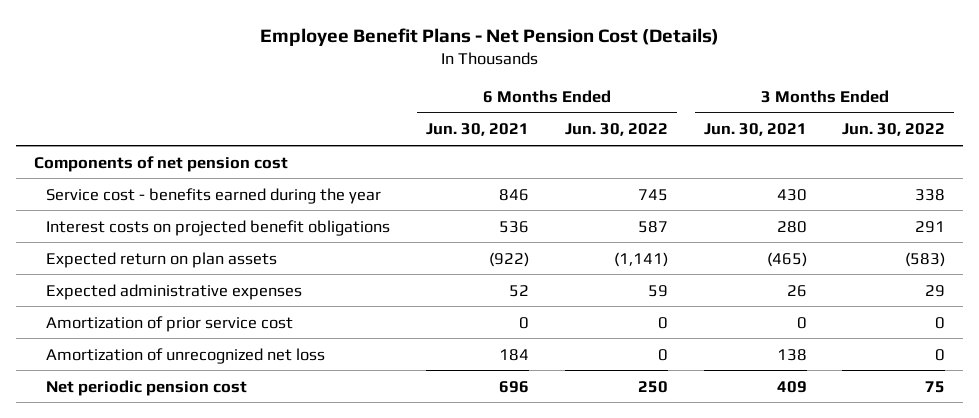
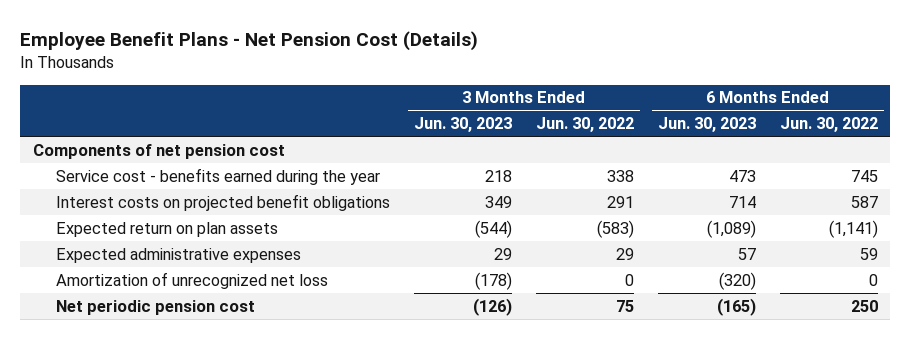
[426,123,530,137] Jun. 30, 2021 -> none
[703,123,807,137] Jun. 30, 2021 -> none
none -> [414,117,513,133] Jun. 30, 2023
none -> [658,117,757,133] Jun. 30, 2023
[46,315,294,332] Amortization of prior service cost -> none

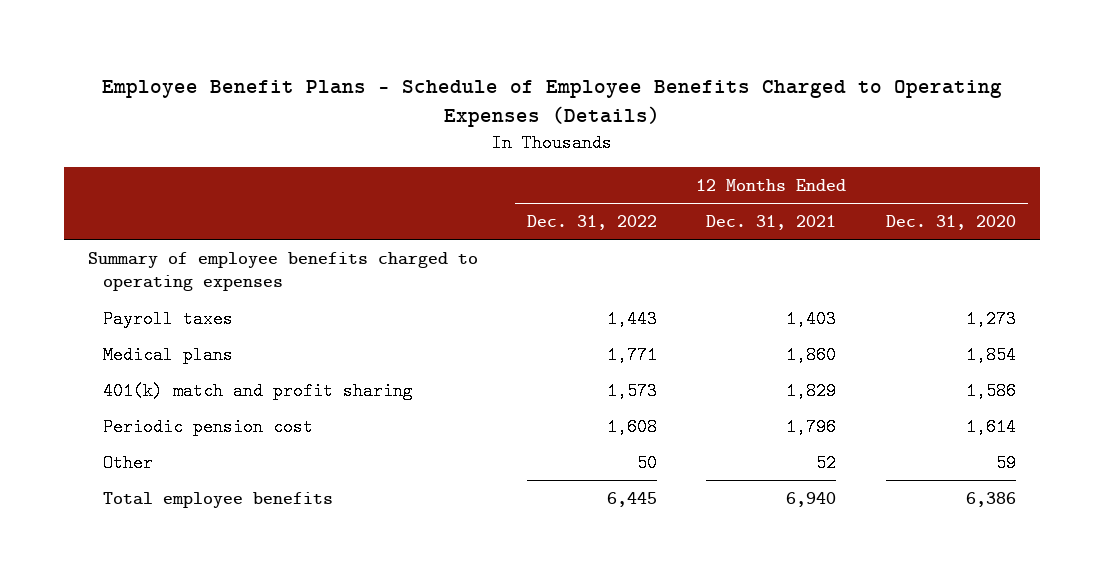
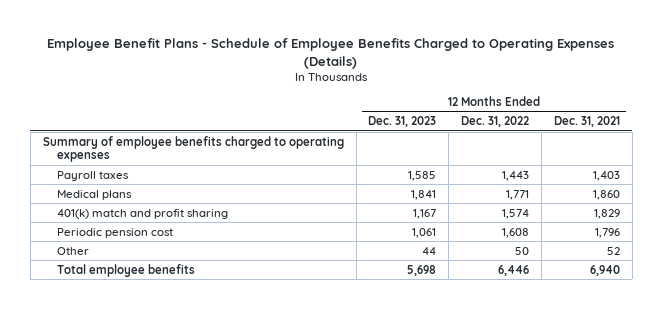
[885,215,1016,231] Dec. 31, 2020 -> none
none -> [368,116,437,128] Dec. 31, 2023
[607,381,658,400] 1,573 -> [502,208,530,219] 1,574
[607,491,658,507] 6,445 -> [498,264,530,276] 6,446

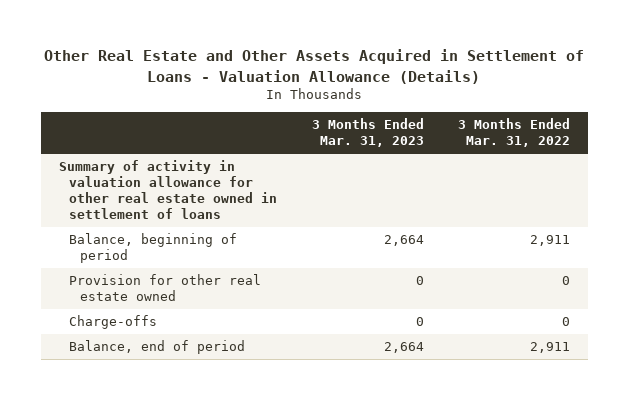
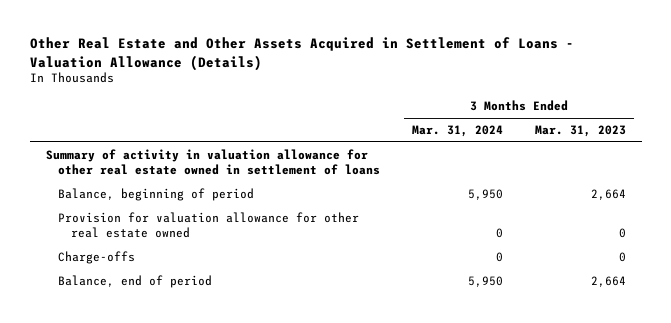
[458,118,571,148] 3 Months Ended Mar. 31, 2022 -> none
none -> [412,125,504,138] Mar. 31, 2024
[69,274,262,302] Provision for other real estate owned -> [58,212,360,239] Provision for valuation allowance for other real estate owned

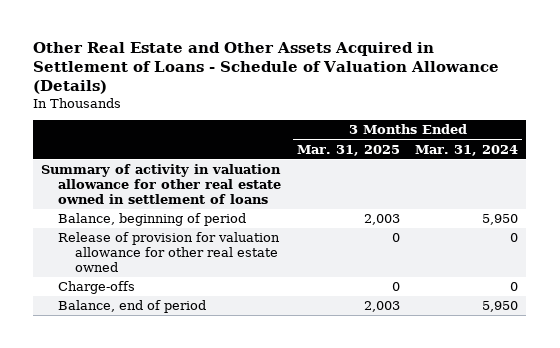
[29,37,574,71] Other Real Estate and Other Assets Acquired in Settlement of Loans - Valuation Allowance (Details) -> [33,41,500,95] Other Real Estate and Other Assets Acquired in Settlement of Loans - Schedule of Valuation Allowance (Details)
[534,125,626,138] Mar. 31, 2023 -> none
none -> [296,144,400,156] Mar. 31, 2025
[58,212,360,239] Provision for valuation allowance for other real estate owned -> [57,232,280,272] Release of provision for valuation allowance for other real estate owned

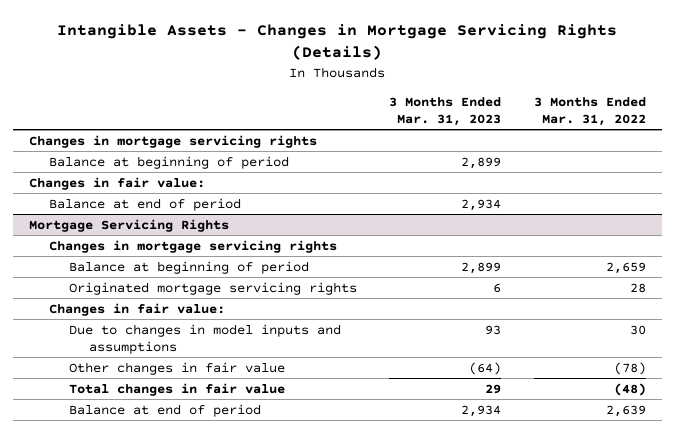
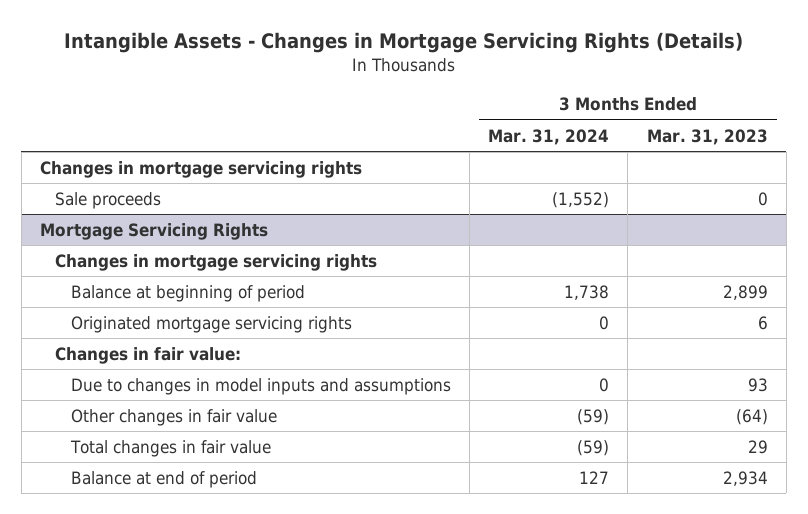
[533,96,646,126] 3 Months Ended Mar. 31, 2022 -> none
none -> [488,128,610,145] Mar. 31, 2024
[49,155,290,169] Balance at beginning of period -> none
[29,176,206,190] Changes in fair value: -> none
[49,197,242,211] Balance at end of period -> none
none -> [55,192,162,210] Sale proceeds

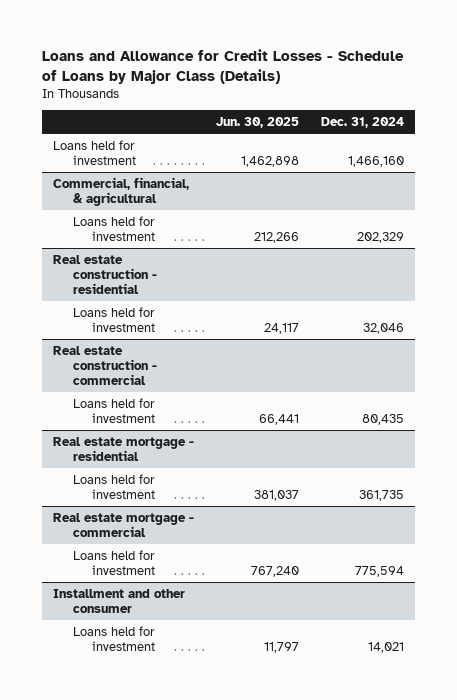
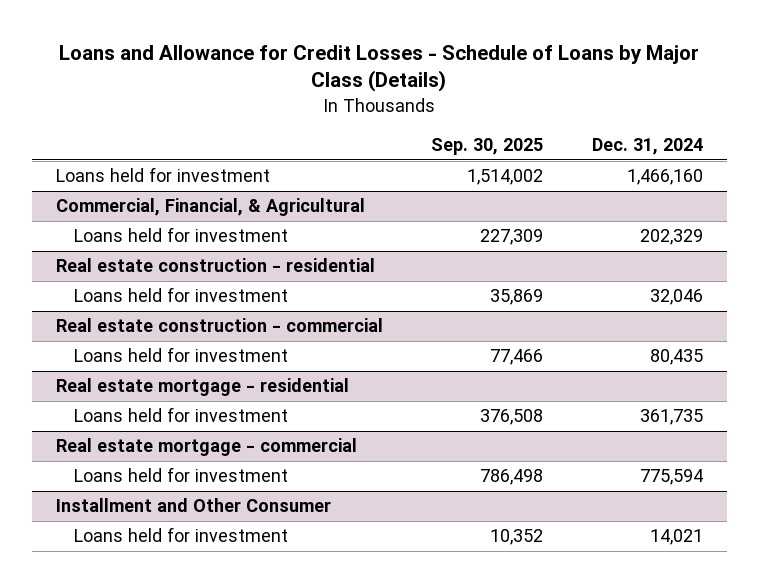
[216,116,300,128] Jun. 30, 2025 -> none
none -> [431,137,544,155] Sep. 30, 2025
[53,176,190,206] Commercial, financial, & agricultural -> [56,198,366,217] Commercial, Financial, & Agricultural
[53,588,186,613] Installment and other consumer -> [56,498,332,513] Installment and Other Consumer

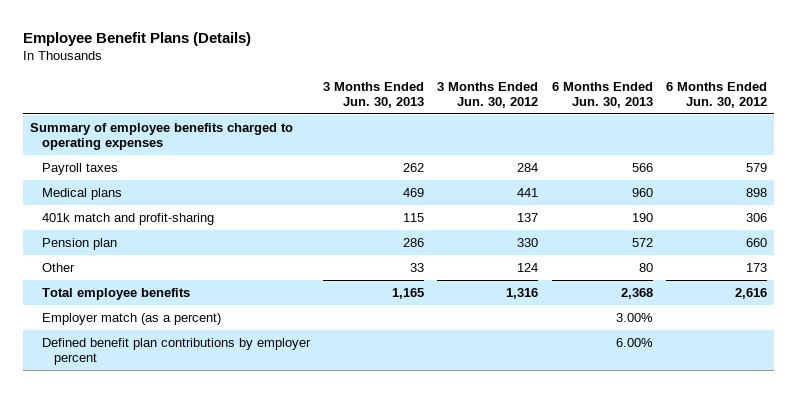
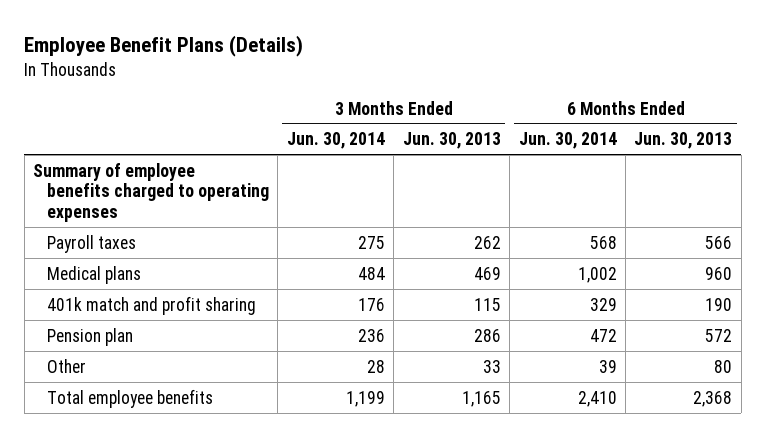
[437,81,539,108] 3 Months Ended Jun. 30, 2012 -> none
[666,81,768,108] 6 Months Ended Jun. 30, 2012 -> none
none -> [286,132,385,150] Jun. 30, 2014
none -> [518,132,617,150] Jun. 30, 2014
[41,213,214,226] 401k match and profit-sharing -> [46,295,256,315] 401k match and profit sharing
[41,313,221,326] Employer match (as a percent) -> none
[41,338,311,366] Defined benefit plan contributions by employer percent -> none

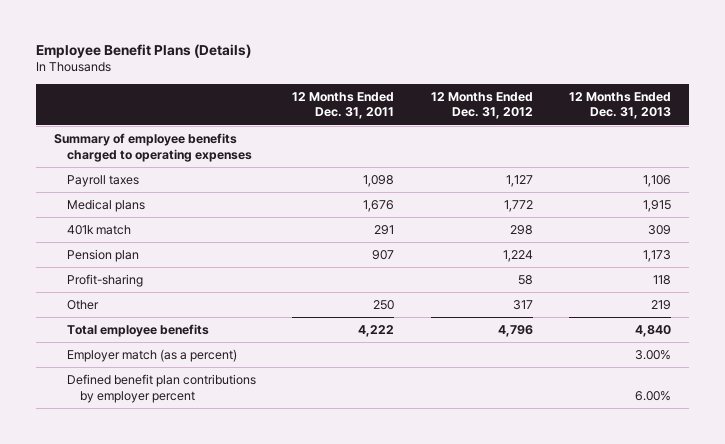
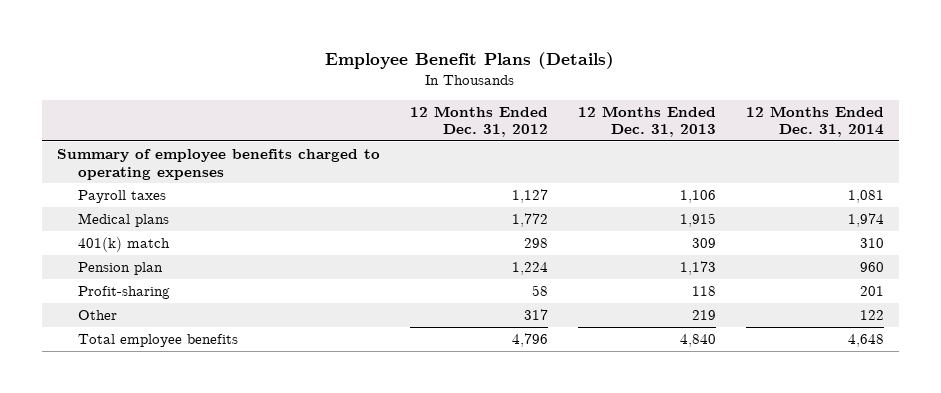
[292,91,395,120] 12 Months Ended Dec. 31, 2011 -> none
none -> [745,105,884,138] 12 Months Ended Dec. 31, 2014
[67,224,132,235] 401k match -> [78,236,171,252] 401(k) match
[67,348,238,362] Employer match (as a percent) -> none
[67,373,257,403] Defined benefit plan contributions by employer percent -> none

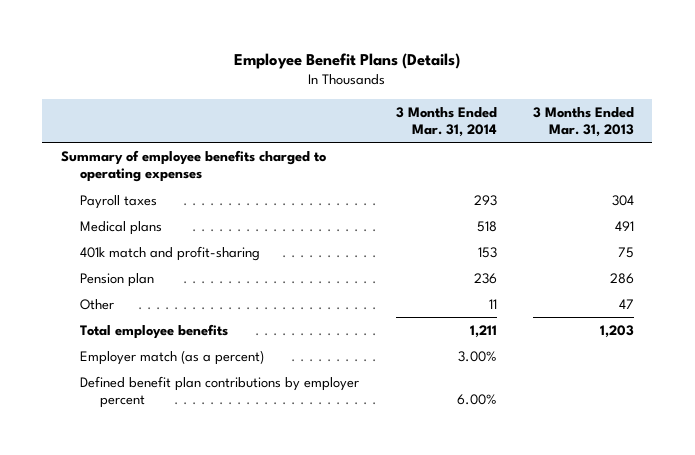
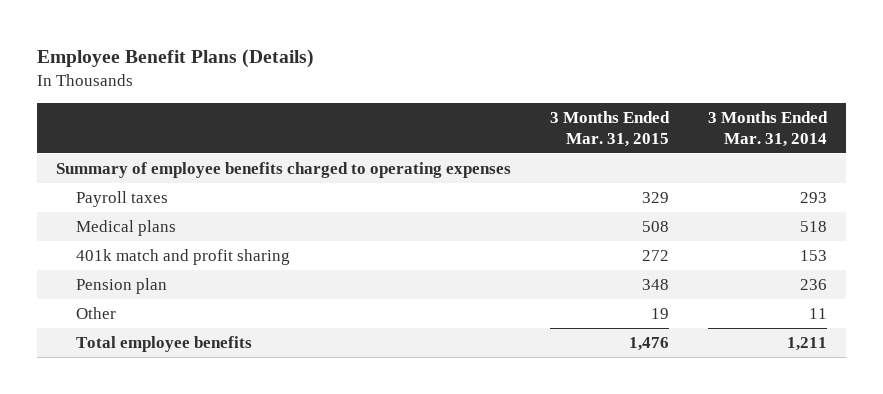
[533,106,635,138] 3 Months Ended Mar. 31, 2013 -> none
none -> [549,110,670,148] 3 Months Ended Mar. 31, 2015
[80,245,261,261] 401k match and profit-sharing -> [75,248,290,265] 401k match and profit sharing
[80,349,265,365] Employer match (as a percent) -> none
[80,375,360,409] Defined benefit plan contributions by employer percent -> none

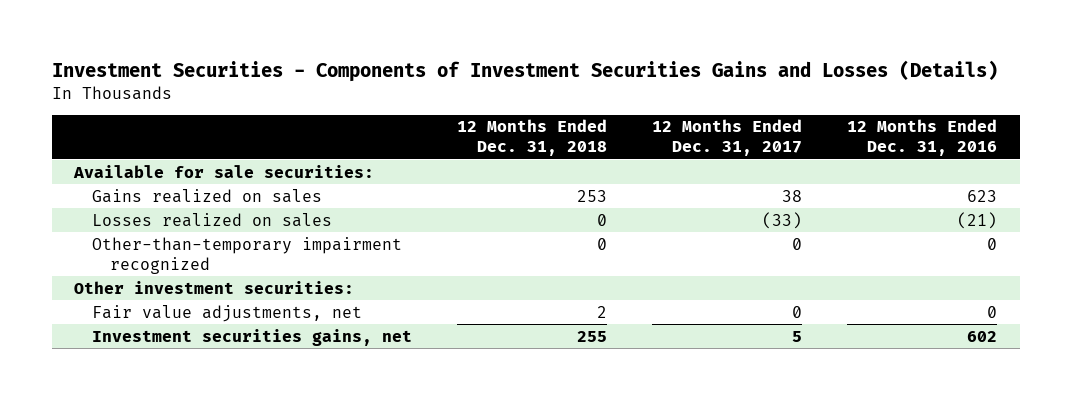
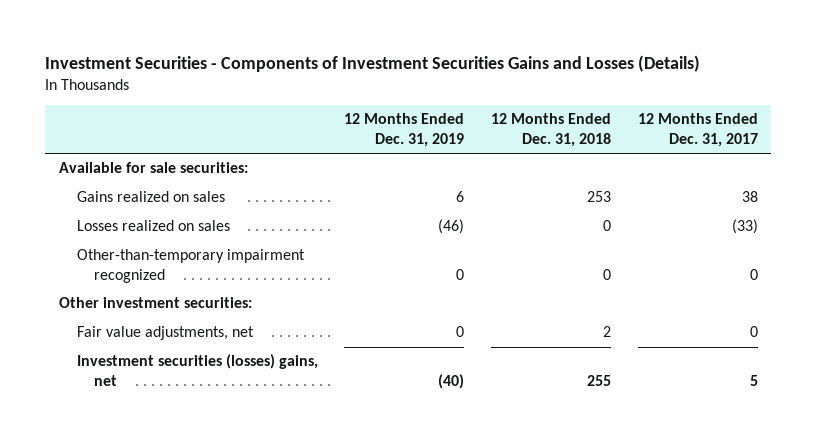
[847,119,998,157] 12 Months Ended Dec. 31, 2016 -> none
none -> [344,113,465,147] 12 Months Ended Dec. 31, 2019
[91,328,412,346] Investment securities gains, net -> [76,354,318,386] Investment securities (losses) gains, net

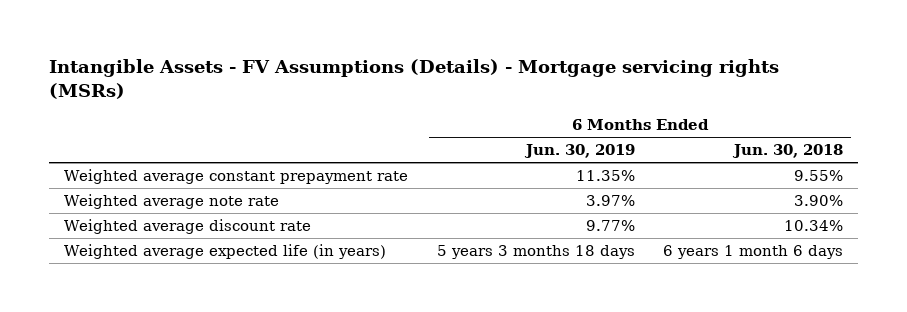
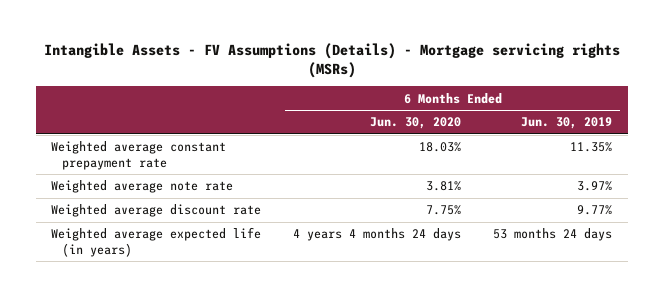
[732,144,844,159] Jun. 30, 2018 -> none
none -> [370,117,462,130] Jun. 30, 2020
[436,245,635,260] 5 years 3 months 18 days -> [493,228,613,242] 53 months 24 days

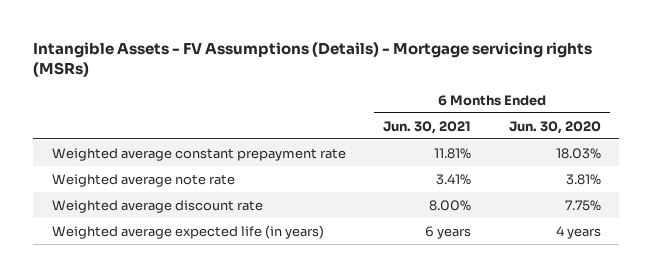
[521,117,613,130] Jun. 30, 2019 -> none
none -> [383,120,472,134] Jun. 30, 2021
[293,228,462,242] 4 years 4 months 24 days -> [555,225,601,239] 4 years

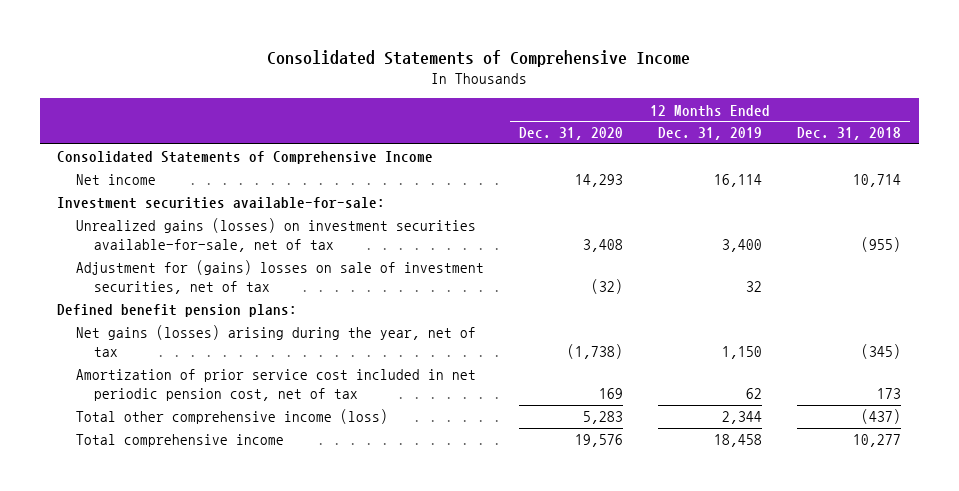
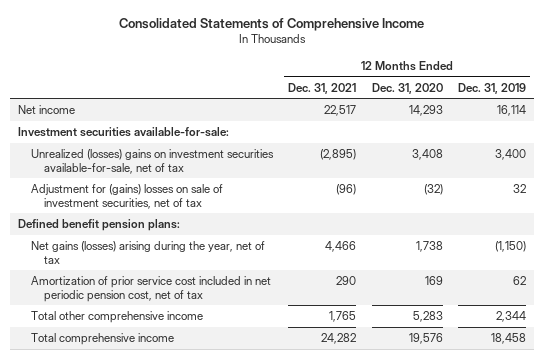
[797,127,902,141] Dec. 31, 2018 -> none
none -> [288,82,357,94] Dec. 31, 2021
[57,151,434,165] Consolidated Statements of Comprehensive Income -> none
[75,218,476,253] Unrealized gains (losses) on investment securities available-for-sale, net of tax -> [30,149,274,174] Unrealized (losses) gains on investment securities available-for-sale, net of tax
[567,344,624,360] (1,738) -> [415,241,443,253] 1,738
[722,346,763,360] 1,150 -> [495,241,527,253] (1,150)
[75,409,388,425] Total other comprehensive income (loss) -> [30,311,203,324] Total other comprehensive income

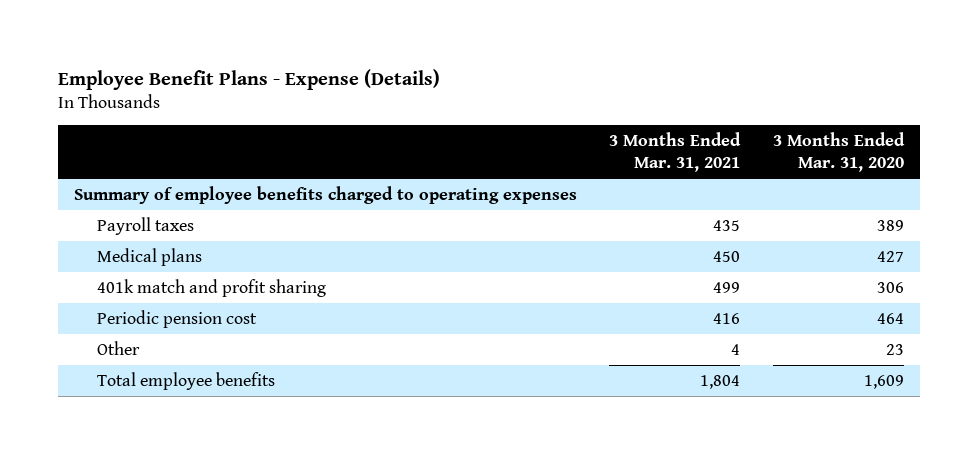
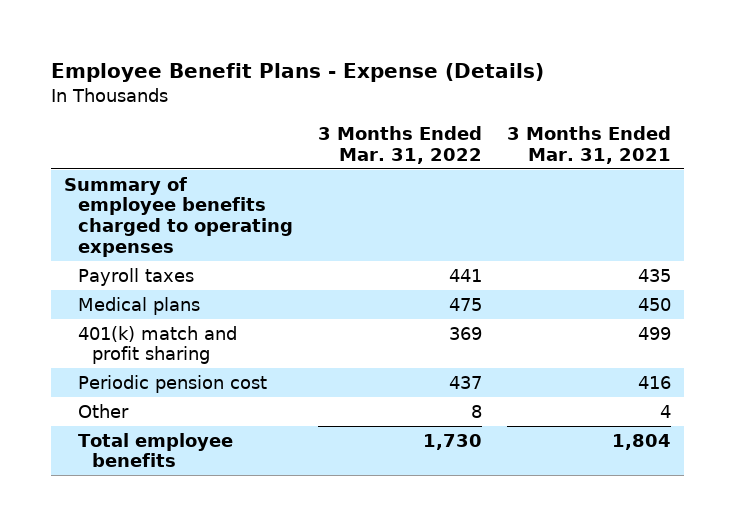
[772,132,905,173] 3 Months Ended Mar. 31, 2020 -> none
none -> [318,125,483,164] 3 Months Ended Mar. 31, 2022
[97,278,327,297] 401k match and profit sharing -> [77,325,237,365] 401(k) match and profit sharing

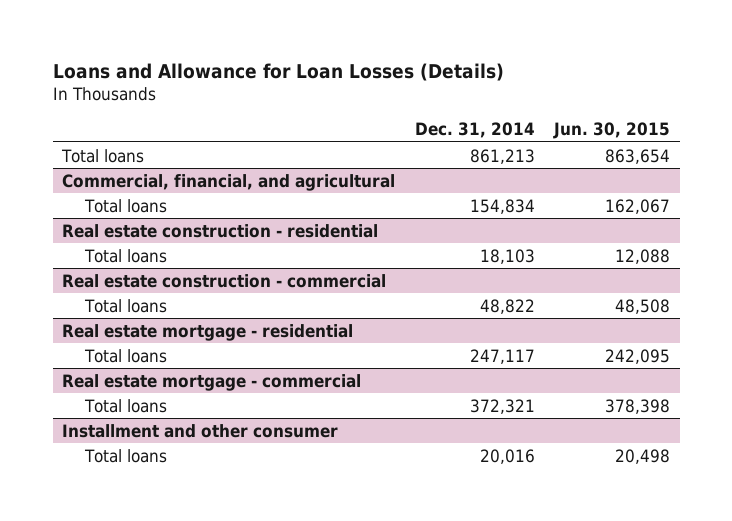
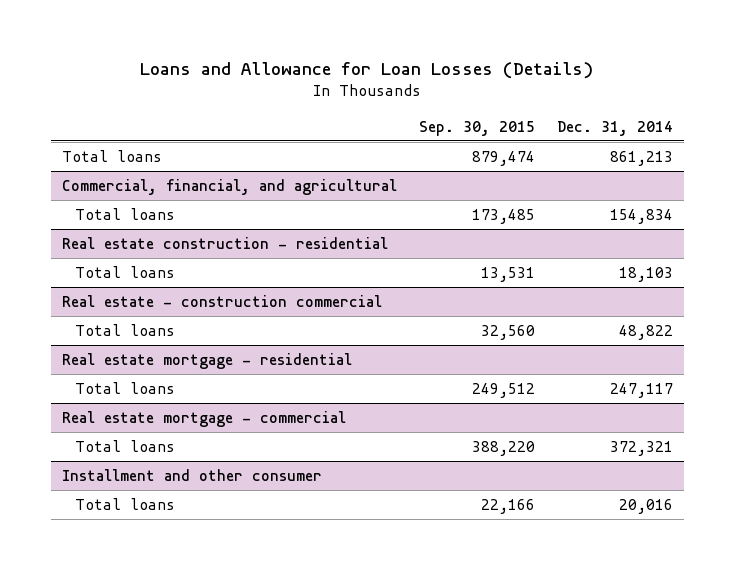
[552,122,670,140] Jun. 30, 2015 -> none
none -> [418,120,535,136] Sep. 30, 2015
[62,273,387,288] Real estate construction - commercial -> [62,294,383,307] Real estate - construction commercial

